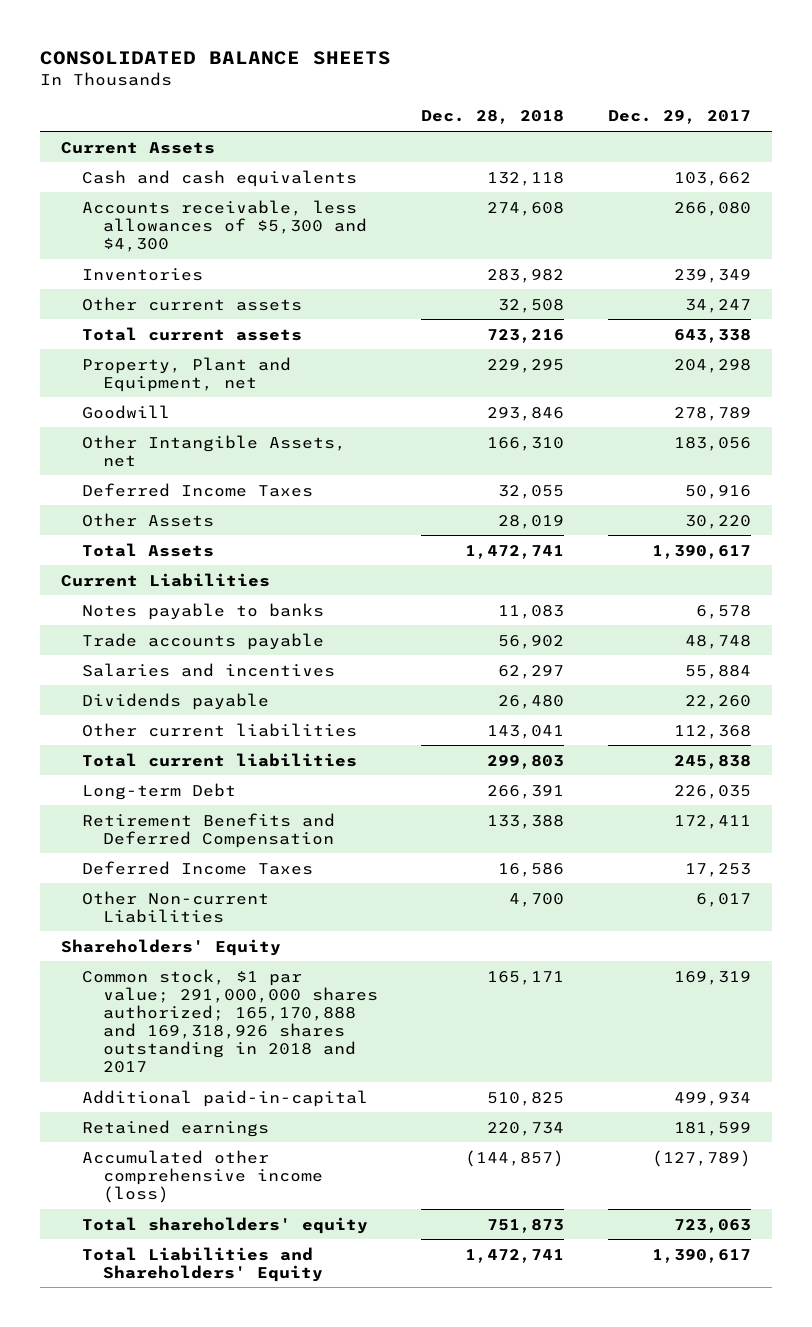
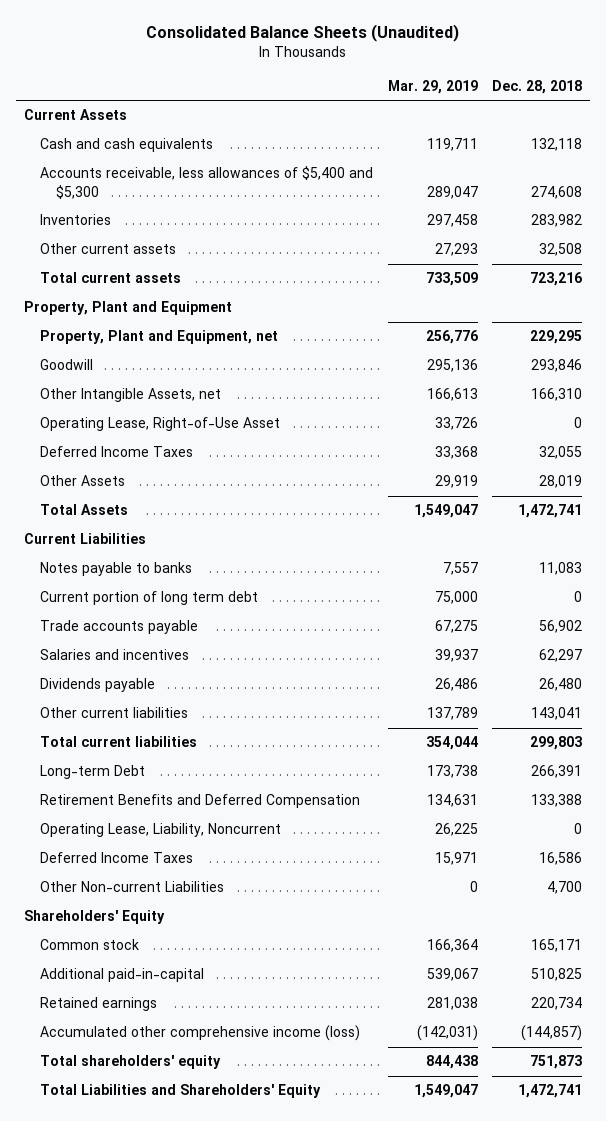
[39,50,391,65] CONSOLIDATED BALANCE SHEETS -> [146,24,460,43] Consolidated Balance Sheets (Unaudited)
[607,110,751,125] Dec. 29, 2017 -> none
none -> [387,79,478,94] Mar. 29, 2019
[82,199,367,252] Accounts receivable, less allowances of $5,300 and $4,300 -> [39,166,373,199] Accounts receivable, less allowances of $5,400 and $5,300
none -> [23,301,232,316] Property, Plant and Equipment
none -> [39,417,280,432] Operating Lease, Right-of-Use Asset
none -> [39,591,258,606] Current portion of long term debt
none -> [39,823,281,838] Operating Lease, Liability, Noncurrent
[82,968,378,1074] Common stock, $1 par value; 291,000,000 shares authorized; 165,170,888 and 169,318,926 shares outstanding in 2018 and 2017 -> [39,939,139,951] Common stock

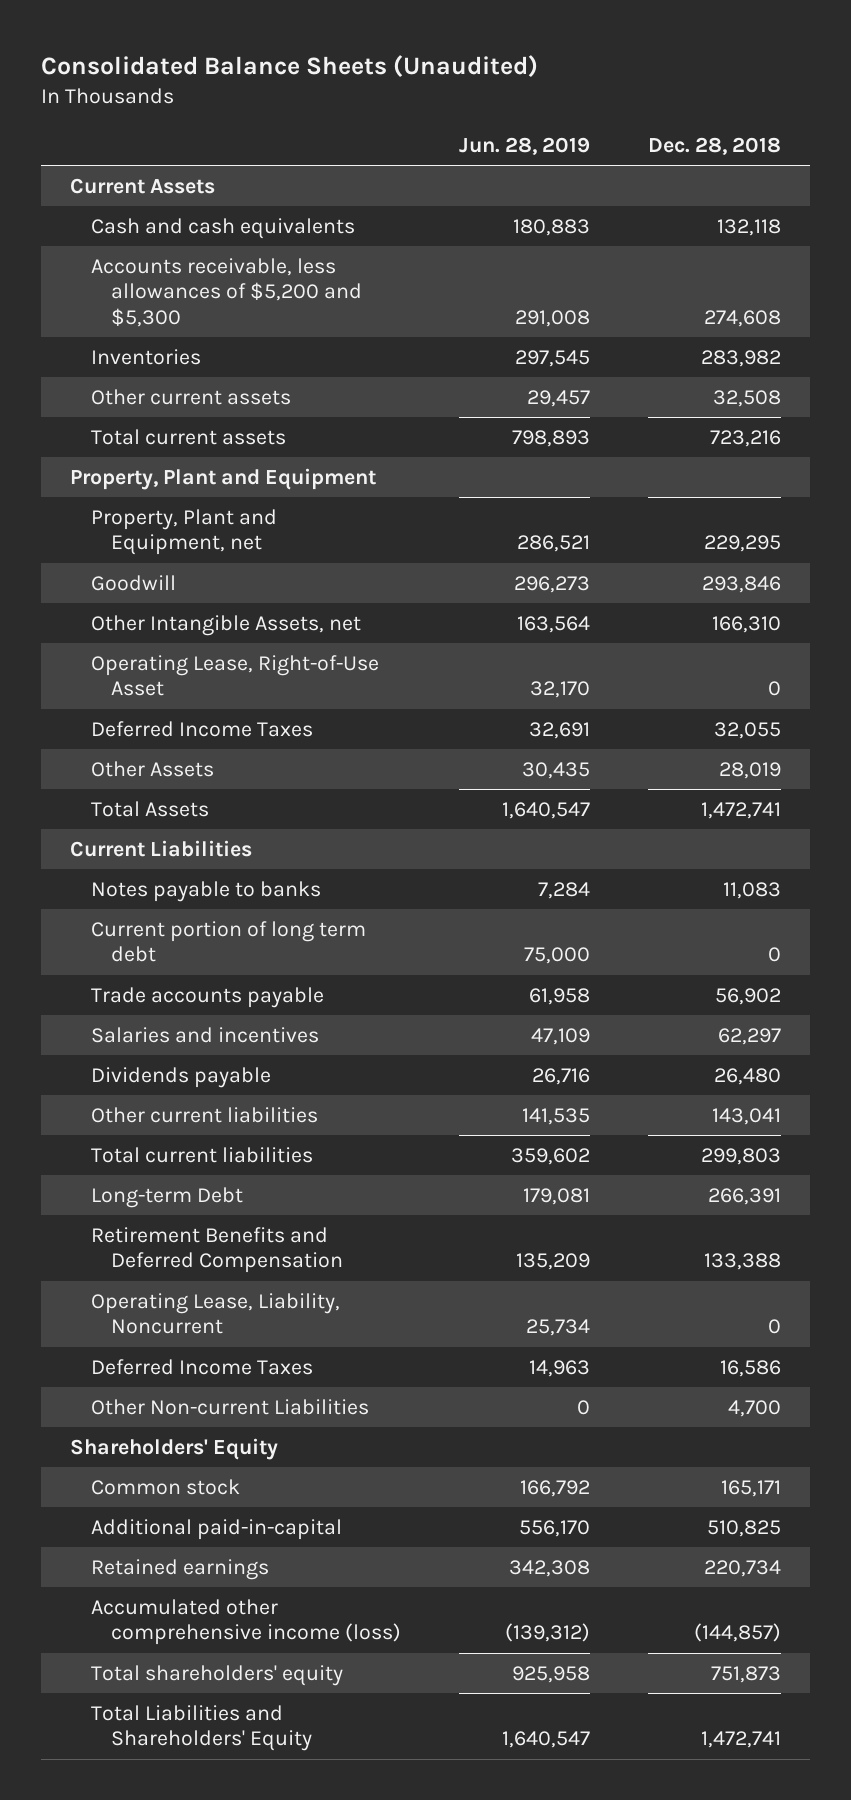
[387,79,478,94] Mar. 29, 2019 -> none
none -> [459,137,591,156] Jun. 28, 2019
[39,166,373,199] Accounts receivable, less allowances of $5,400 and $5,300 -> [90,257,363,327] Accounts receivable, less allowances of $5,200 and $5,300

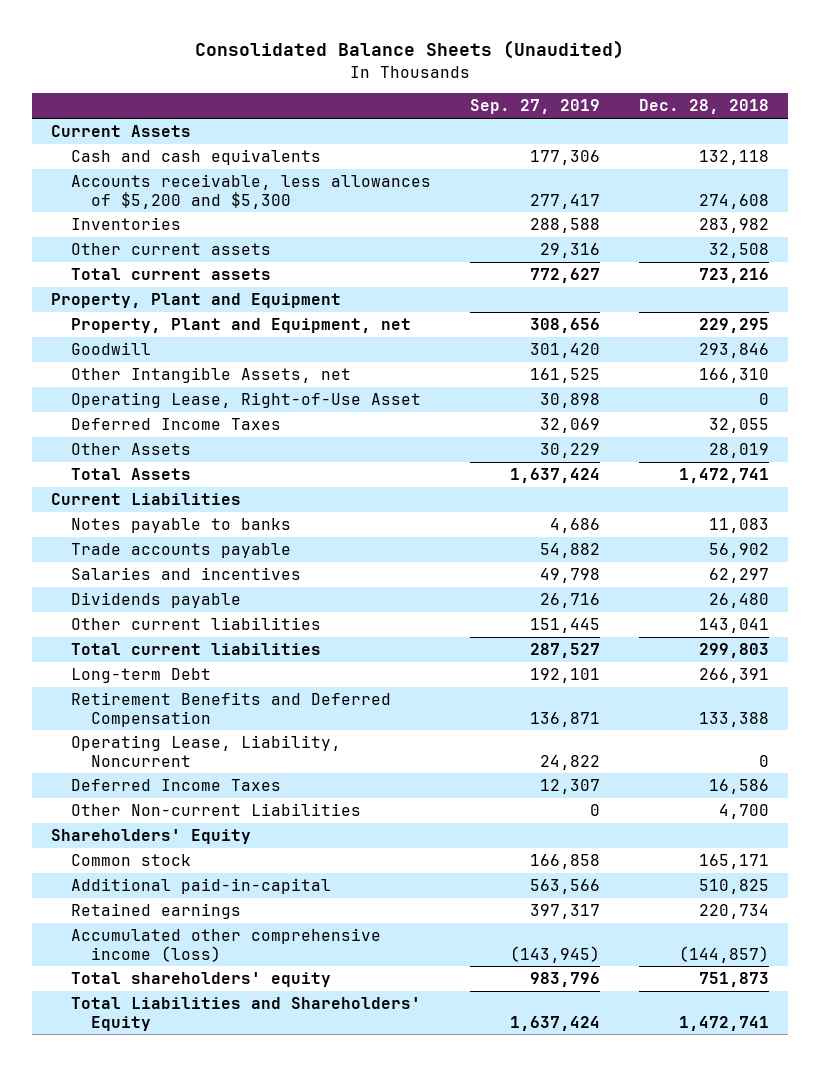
[459,137,591,156] Jun. 28, 2019 -> none
none -> [469,99,600,115] Sep. 27, 2019
[90,920,366,963] Current portion of long term debt -> none

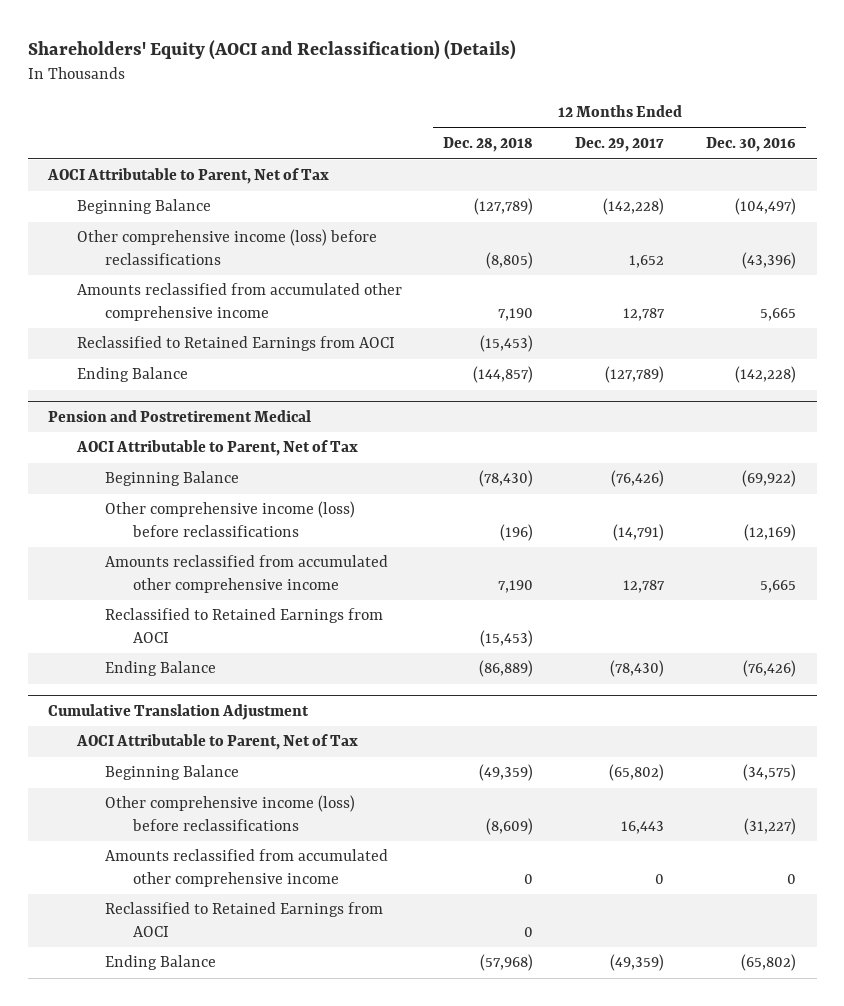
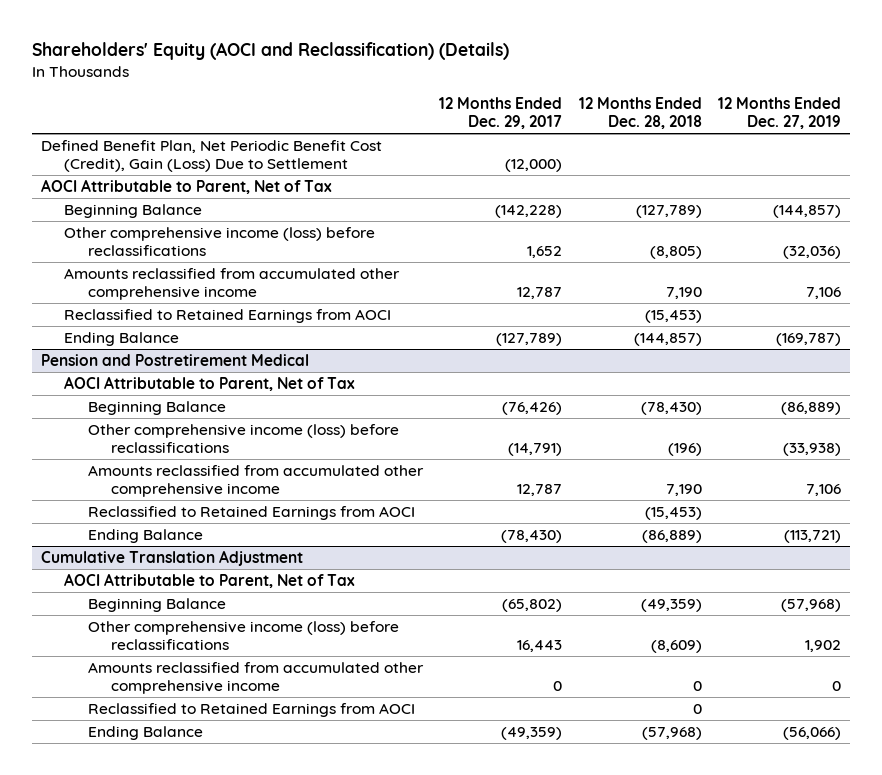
[705,137,796,153] Dec. 30, 2016 -> none
none -> [718,97,842,130] 12 Months Ended Dec. 27, 2019
none -> [40,139,382,172] Defined Benefit Plan, Net Periodic Benefit Cost (Credit), Gain (Loss) Due to Settlement

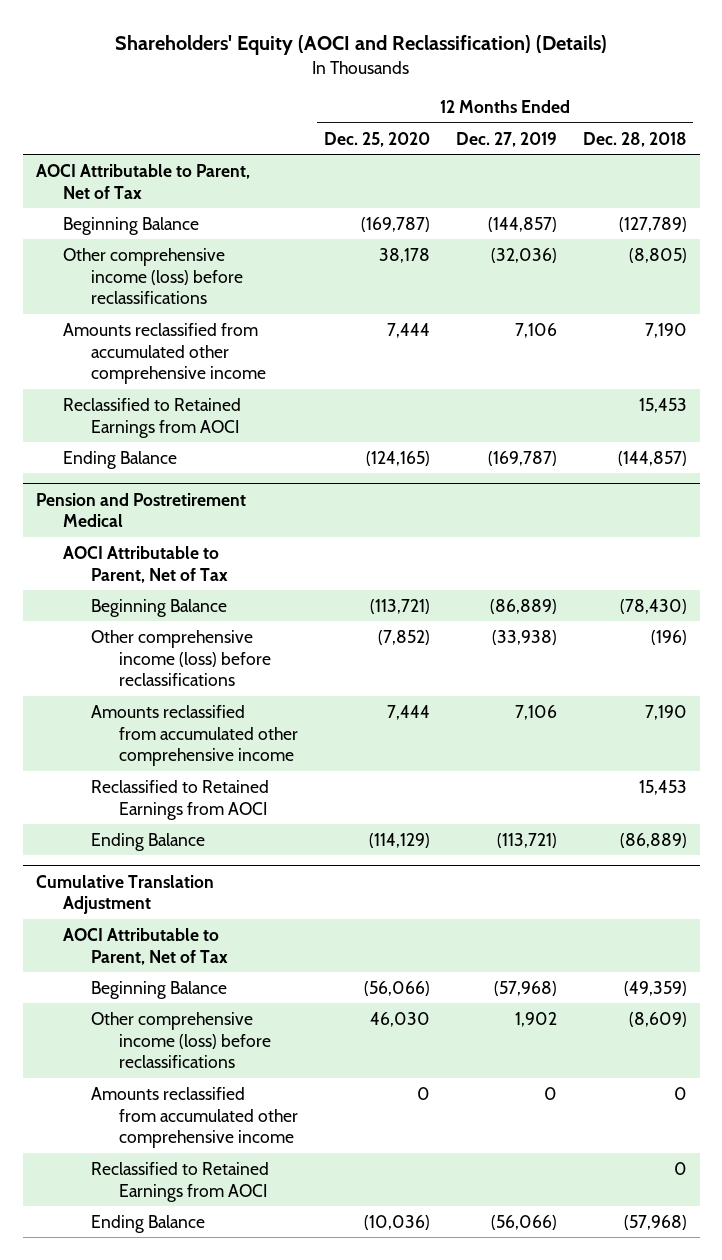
[439,97,563,130] 12 Months Ended Dec. 29, 2017 -> none
none -> [323,131,430,147] Dec. 25, 2020
[40,139,382,172] Defined Benefit Plan, Net Periodic Benefit Cost (Credit), Gain (Loss) Due to Settlement -> none
[644,309,702,323] (15,453) -> [638,397,687,413] 15,453
[644,506,702,520] (15,453) -> [638,779,687,795] 15,453

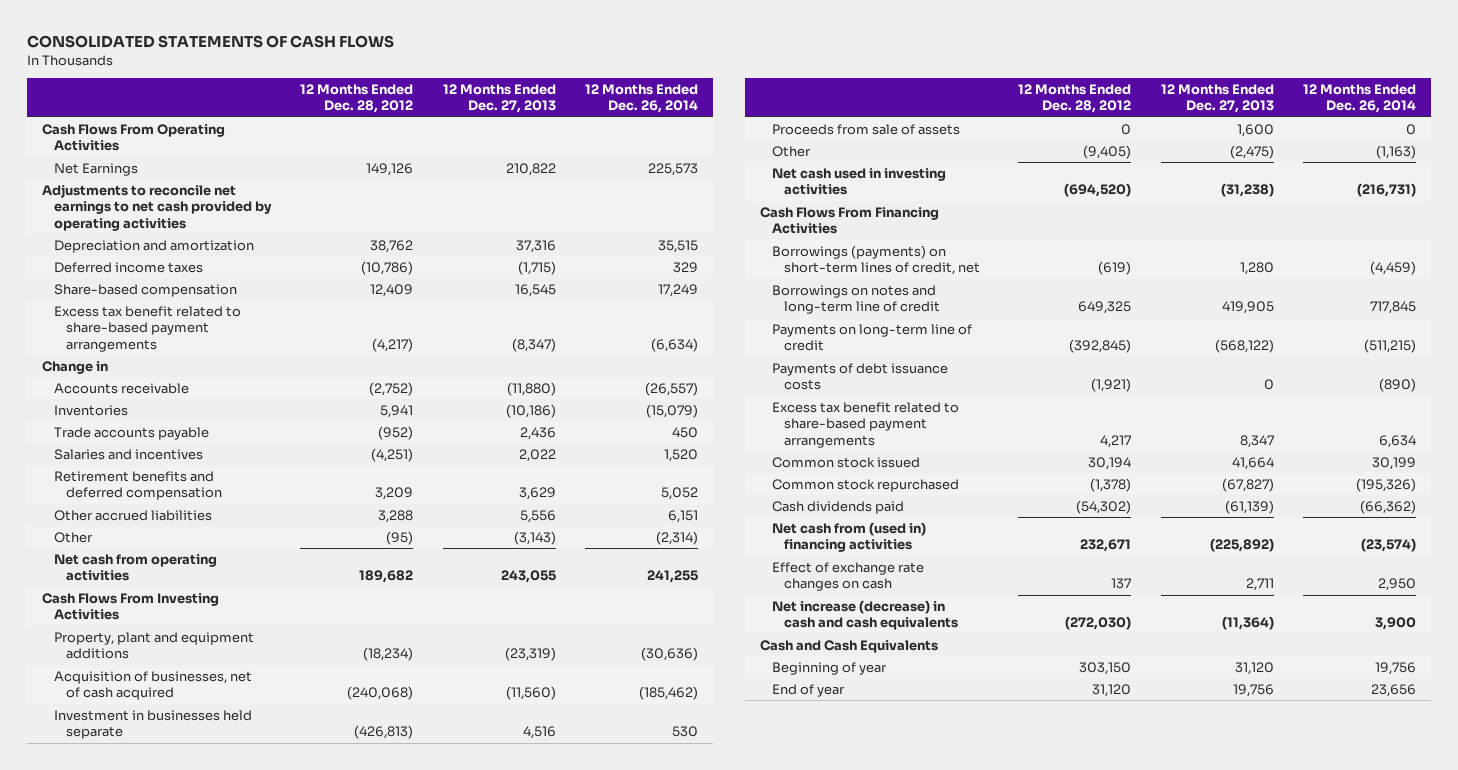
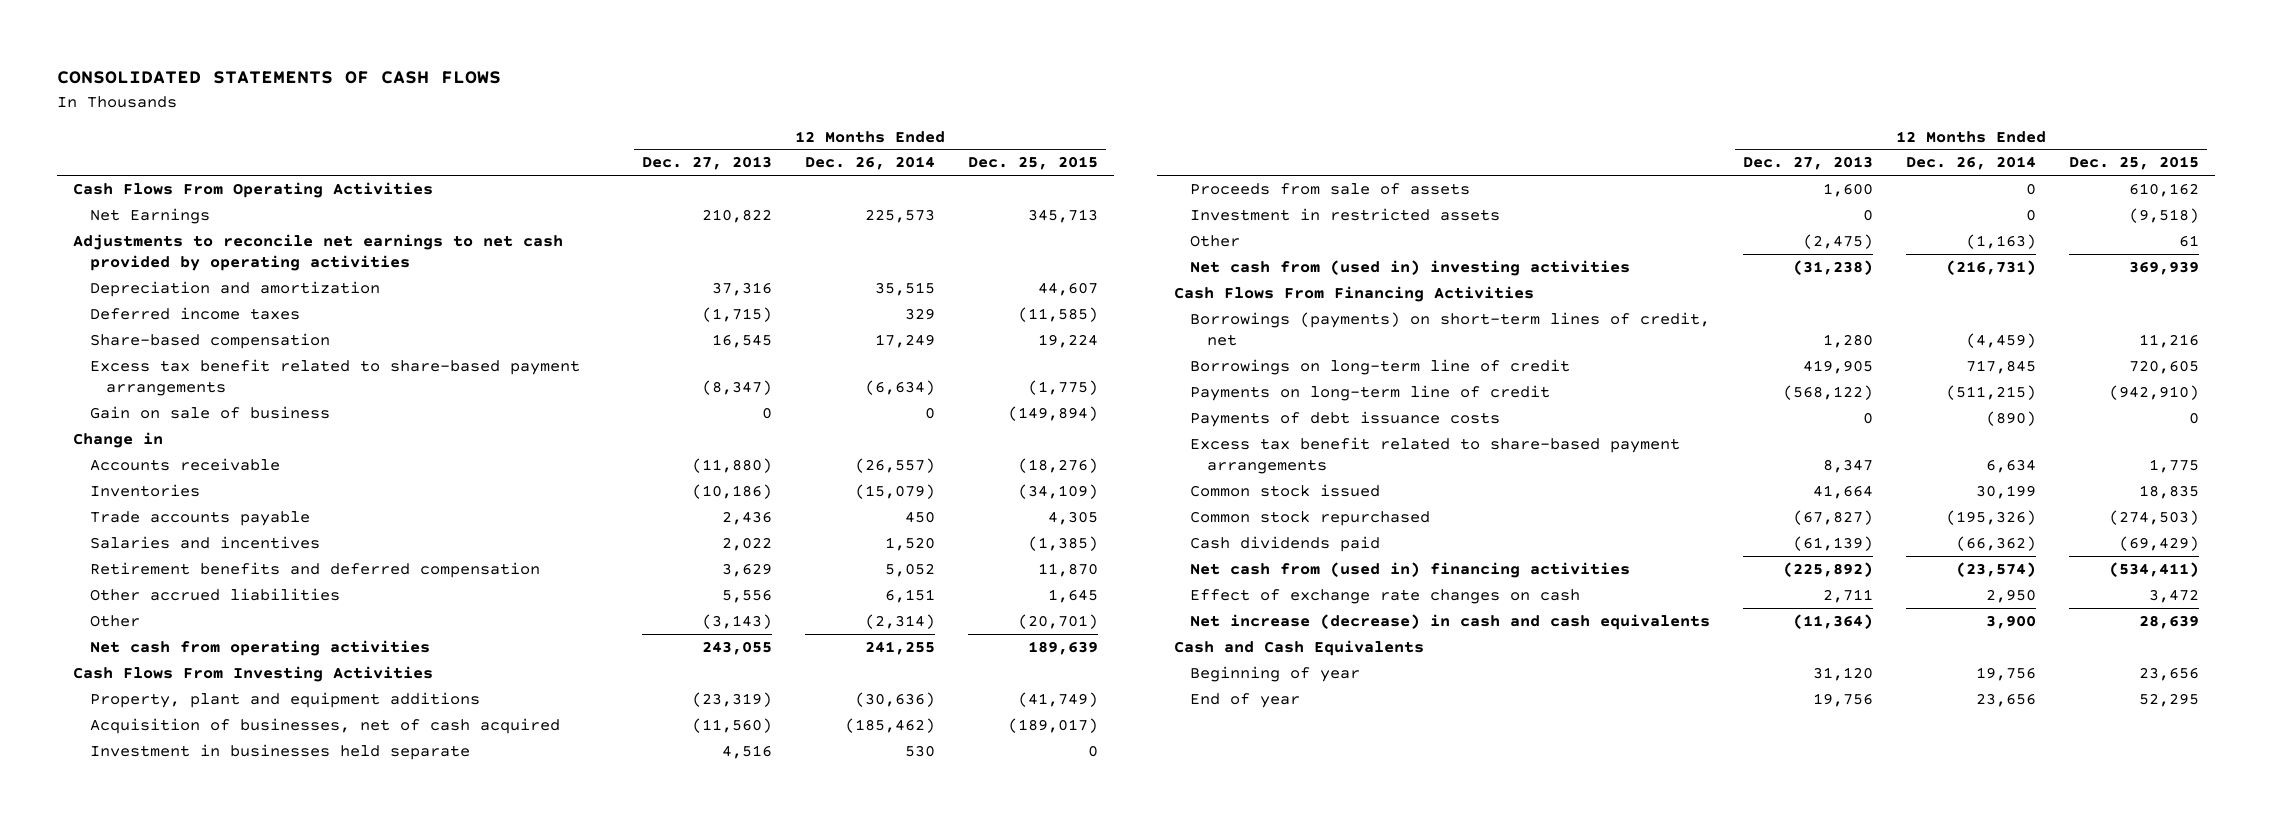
[300,83,414,114] 12 Months Ended Dec. 28, 2012 -> none
none -> [967,156,1098,171] Dec. 25, 2015
none -> [89,405,330,419] Gain on sale of business
none -> [1190,207,1501,221] Investment in restricted assets
[772,167,947,196] Net cash used in investing activities -> [1190,259,1631,276] Net cash from (used in) investing activities
[772,284,941,315] Borrowings on notes and long-term line of credit -> [1190,358,1571,375] Borrowings on long-term line of credit

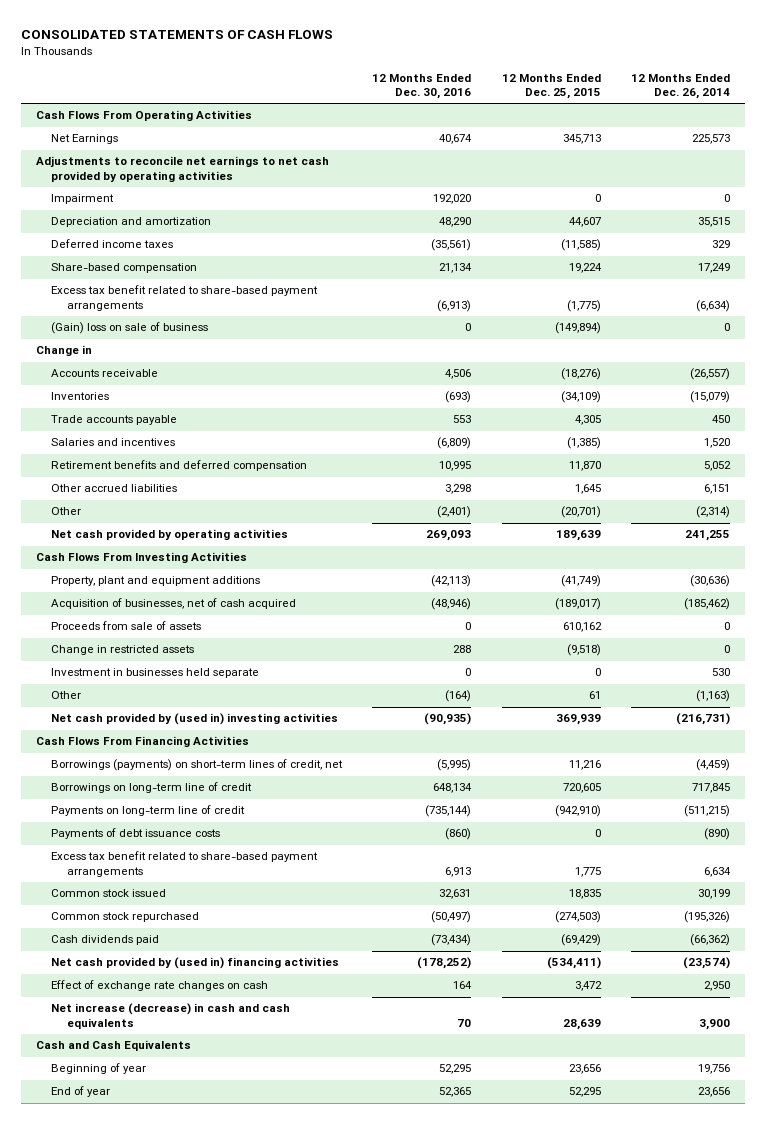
[642,156,773,171] Dec. 27, 2013 -> none
none -> [372,73,472,100] 12 Months Ended Dec. 30, 2016
none -> [51,194,115,205] Impairment
[89,405,330,419] Gain on sale of business -> [51,322,209,335] (Gain) loss on sale of business
[89,639,430,656] Net cash from operating activities -> [51,529,289,541] Net cash provided by operating activities
[1190,207,1501,221] Investment in restricted assets -> [51,645,195,656] Change in restricted assets
[89,743,470,760] Investment in businesses held separate -> [51,668,260,679] Investment in businesses held separate
[1190,259,1631,276] Net cash from (used in) investing activities -> [51,713,339,726] Net cash provided by (used in) investing activities
[1190,561,1631,578] Net cash from (used in) financing activities -> [51,957,340,970] Net cash provided by (used in) financing activities

